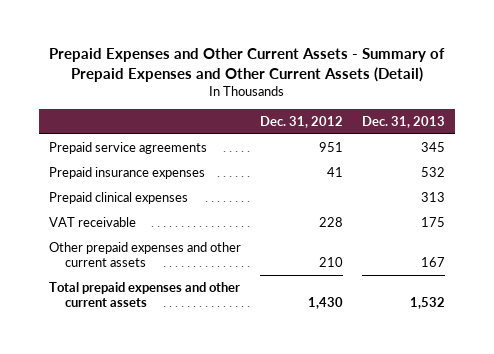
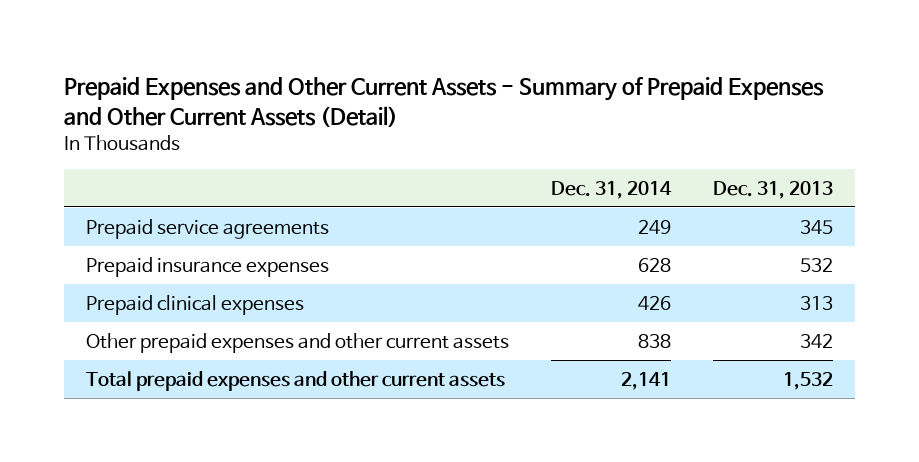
[259,115,343,128] Dec. 31, 2012 -> none
none -> [551,180,673,199] Dec. 31, 2014
[48,216,136,227] VAT receivable -> none
[421,257,446,268] 167 -> [800,333,834,348] 342

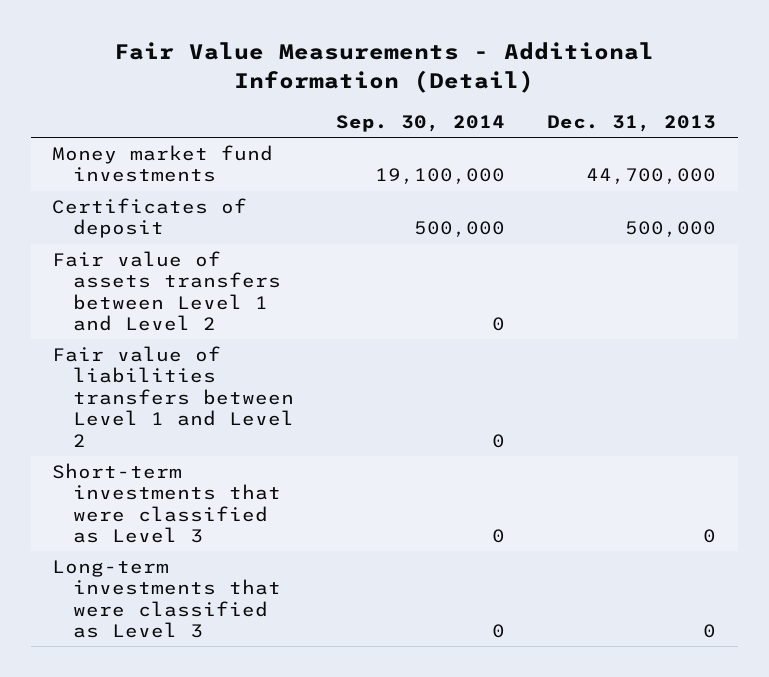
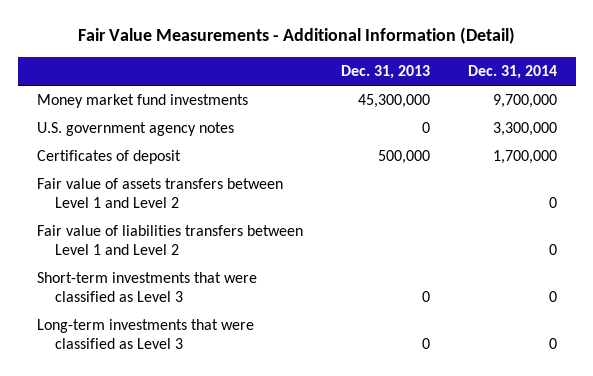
[336,114,506,132] Sep. 30, 2014 -> none
none -> [467,65,557,80] Dec. 31, 2014
[586,168,717,185] 44,700,000 -> [357,94,430,109] 45,300,000
none -> [36,122,234,137] U.S. government agency notes

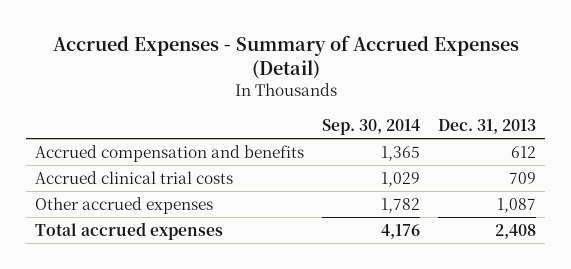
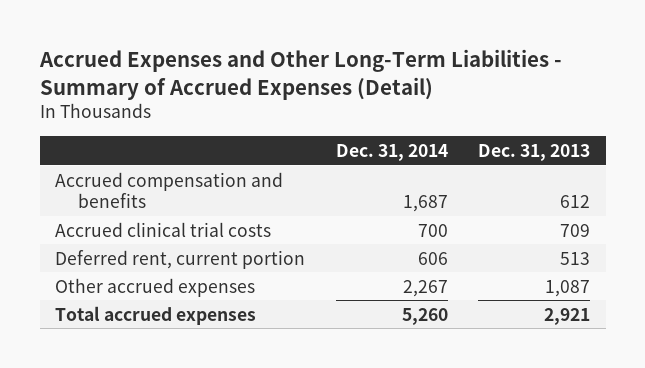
[52,34,519,80] Accrued Expenses - Summary of Accrued Expenses (Detail) -> [38,49,562,100] Accrued Expenses and Other Long-Term Liabilities - Summary of Accrued Expenses (Detail)
[322,118,421,135] Sep. 30, 2014 -> none
none -> [335,143,448,161] Dec. 31, 2014
none -> [54,249,305,269] Deferred rent, current portion
[494,223,536,239] 2,408 -> [544,307,591,325] 2,921

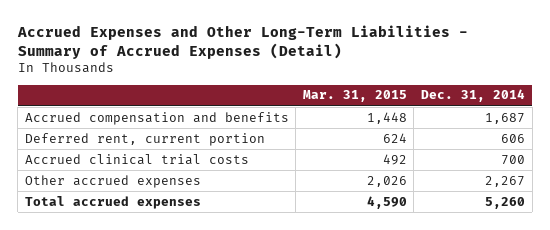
[478,143,591,161] Dec. 31, 2013 -> none
none -> [302,90,407,103] Mar. 31, 2015
[54,221,271,237] Accrued clinical trial costs -> [24,153,249,165] Accrued clinical trial costs

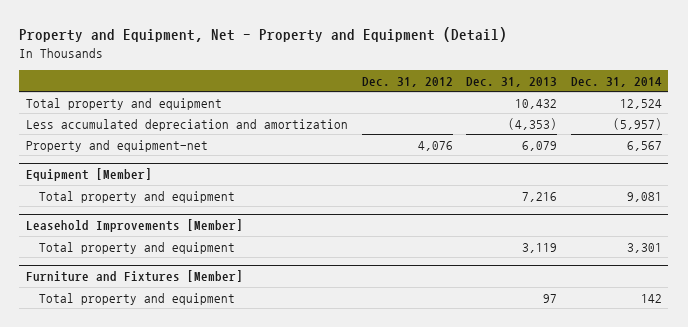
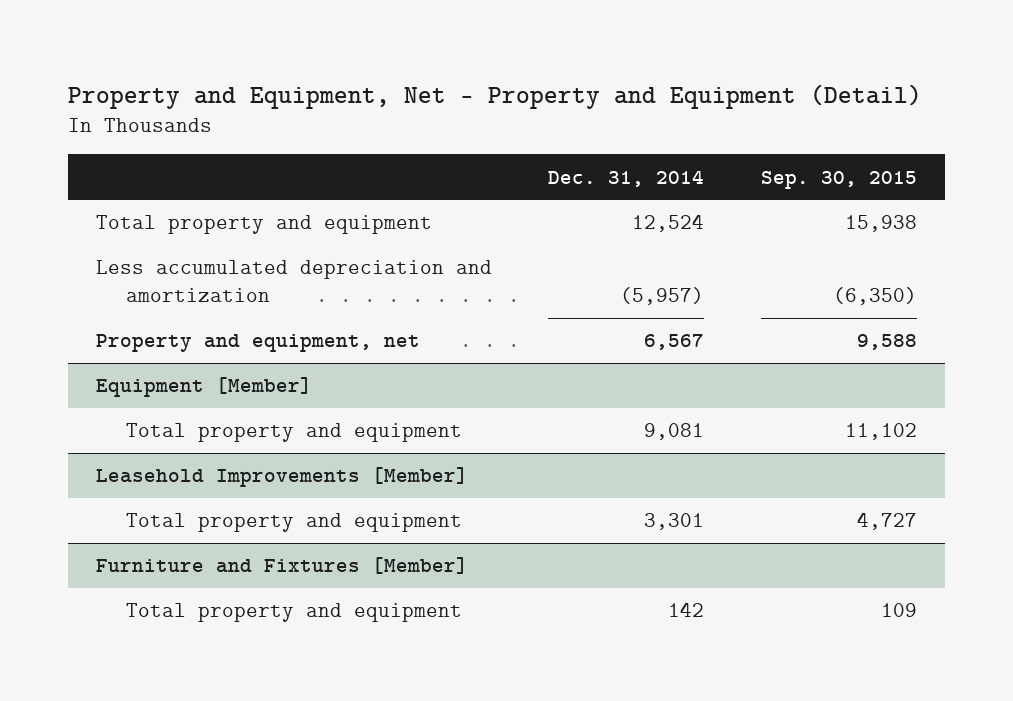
[361,76,453,87] Dec. 31, 2012 -> none
[466,76,558,87] Dec. 31, 2013 -> none
none -> [760,170,917,189] Sep. 30, 2015
[26,139,209,152] Property and equipment-net -> [96,334,421,353] Property and equipment, net

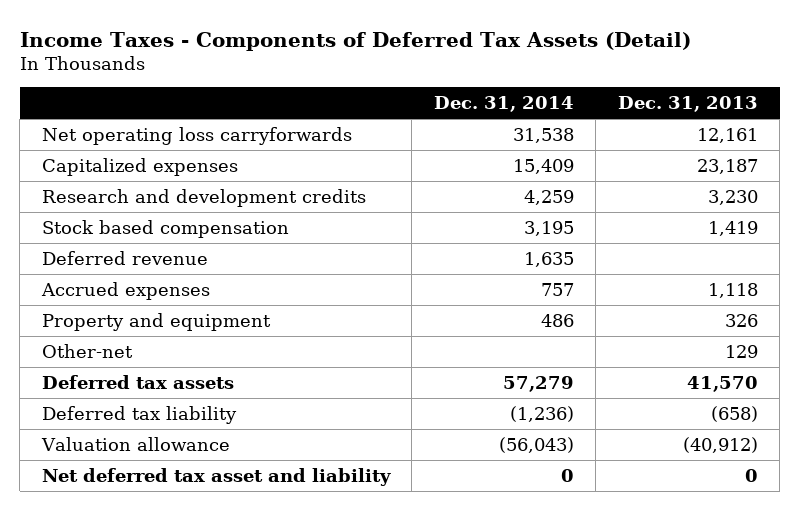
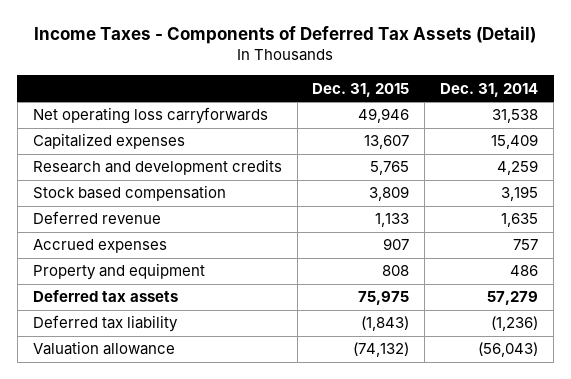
[617,95,758,112] Dec. 31, 2013 -> none
none -> [312,82,410,97] Dec. 31, 2015
[41,343,133,358] Other-net -> none
[41,467,391,486] Net deferred tax asset and liability -> none

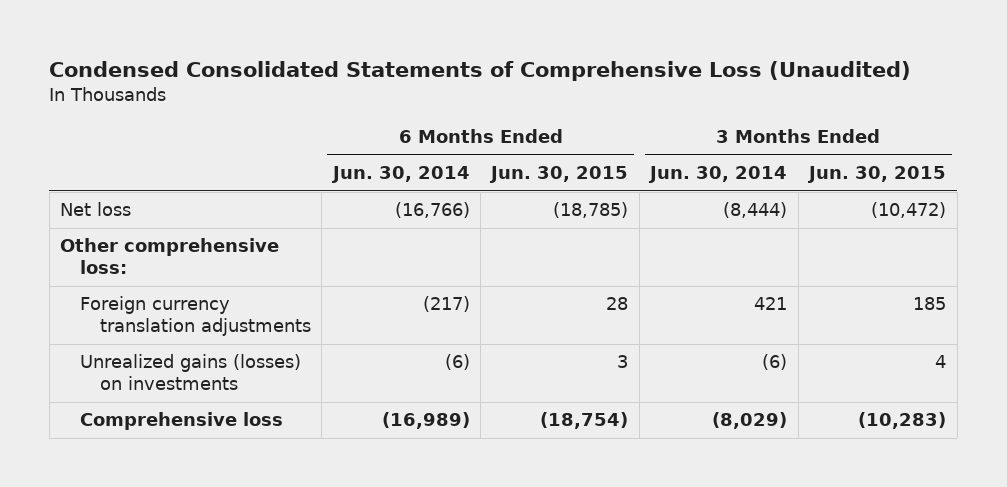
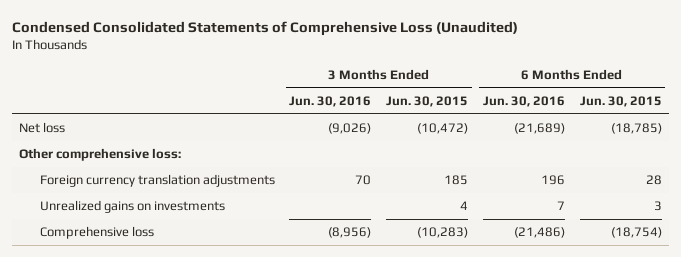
[330,166,470,184] Jun. 30, 2014 -> none
[648,166,788,184] Jun. 30, 2014 -> none
none -> [289,96,372,108] Jun. 30, 2016
none -> [482,96,565,108] Jun. 30, 2016
[79,354,301,391] Unrealized gains (losses) on investments -> [39,200,225,214] Unrealized gains on investments

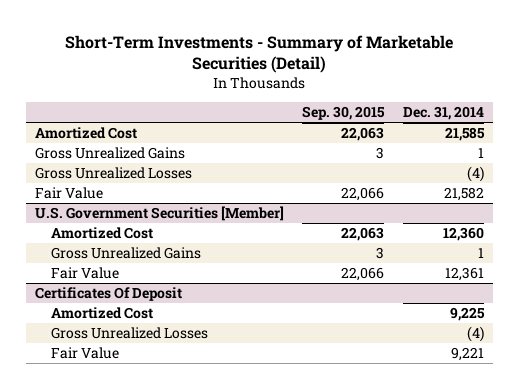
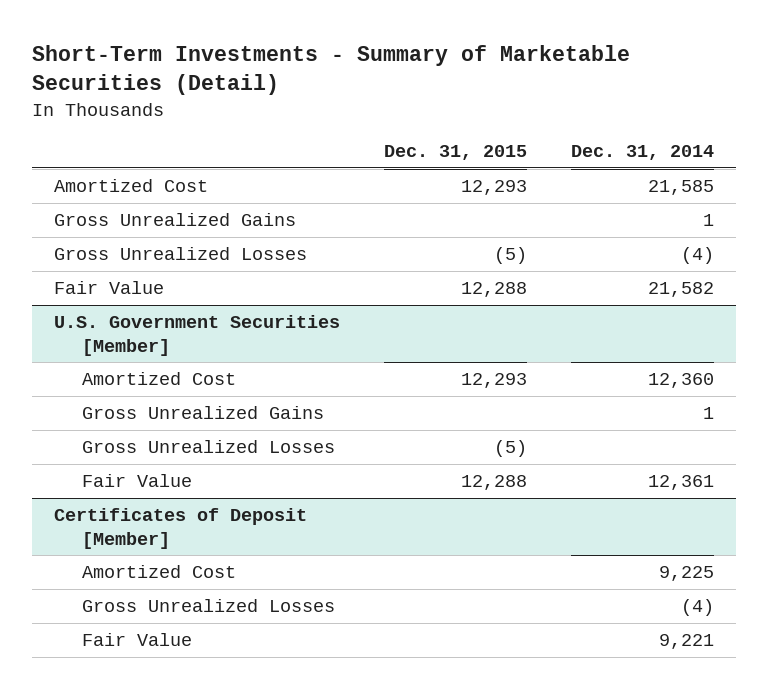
[302,106,386,121] Sep. 30, 2015 -> none
none -> [384,145,528,161] Dec. 31, 2015
none -> [82,439,336,453] Gross Unrealized Losses
[35,287,183,302] Certificates Of Deposit -> [54,507,308,549] Certificates of Deposit [Member]

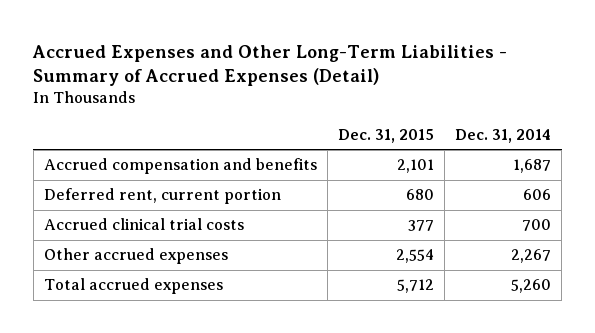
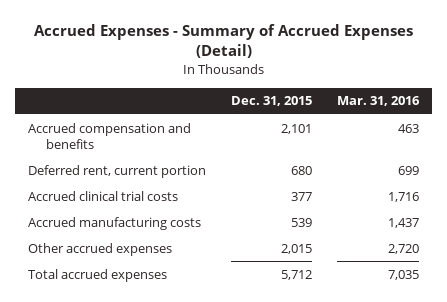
[32,44,508,87] Accrued Expenses and Other Long-Term Liabilities - Summary of Accrued Expenses (Detail) -> [33,23,413,59] Accrued Expenses - Summary of Accrued Expenses (Detail)
[455,128,552,143] Dec. 31, 2014 -> none
none -> [337,96,421,107] Mar. 31, 2016
none -> [27,216,201,230] Accrued manufacturing costs
[396,249,435,264] 2,554 -> [281,243,313,254] 2,015

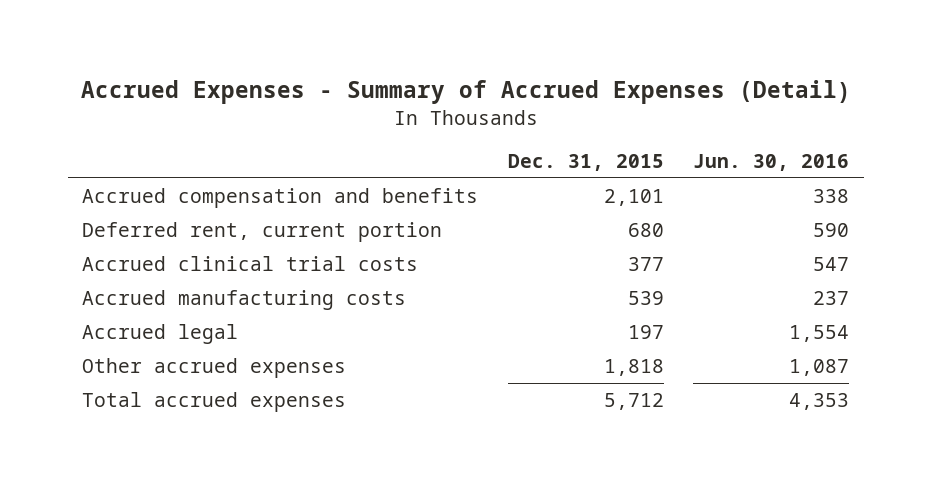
[337,96,421,107] Mar. 31, 2016 -> none
none -> [692,154,849,172] Jun. 30, 2016
none -> [82,323,239,344] Accrued legal
[281,243,313,254] 2,015 -> [603,358,664,376] 1,818

